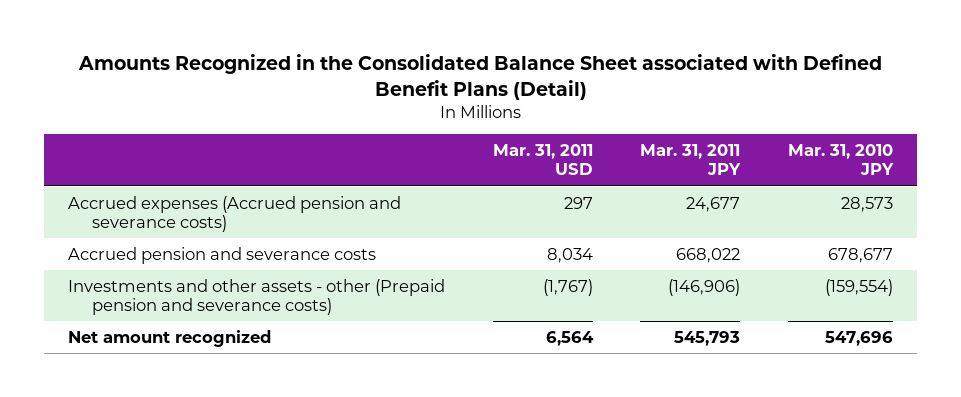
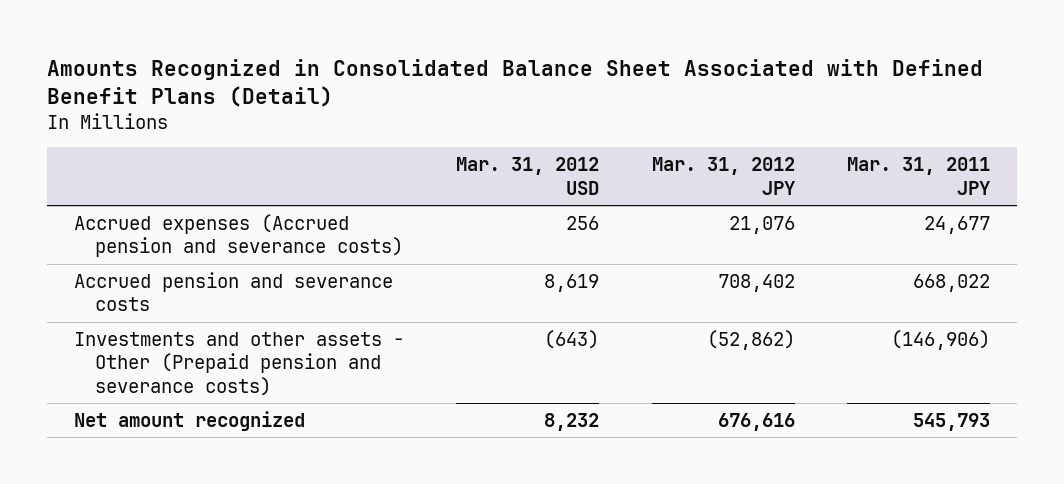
[77,54,882,100] Amounts Recognized in the Consolidated Balance Sheet associated with Defined Benefit Plans (Detail) -> [47,58,984,108] Amounts Recognized in Consolidated Balance Sheet Associated with Defined Benefit Plans (Detail)
[492,144,593,176] Mar. 31, 2011 USD -> none
[787,144,894,176] Mar. 31, 2010 JPY -> none
none -> [456,157,600,195] Mar. 31, 2012 USD
none -> [651,157,795,195] Mar. 31, 2012 JPY
[68,278,446,315] Investments and other assets - other (Prepaid pension and severance costs) -> [73,331,404,396] Investments and other assets - Other (Prepaid pension and severance costs)

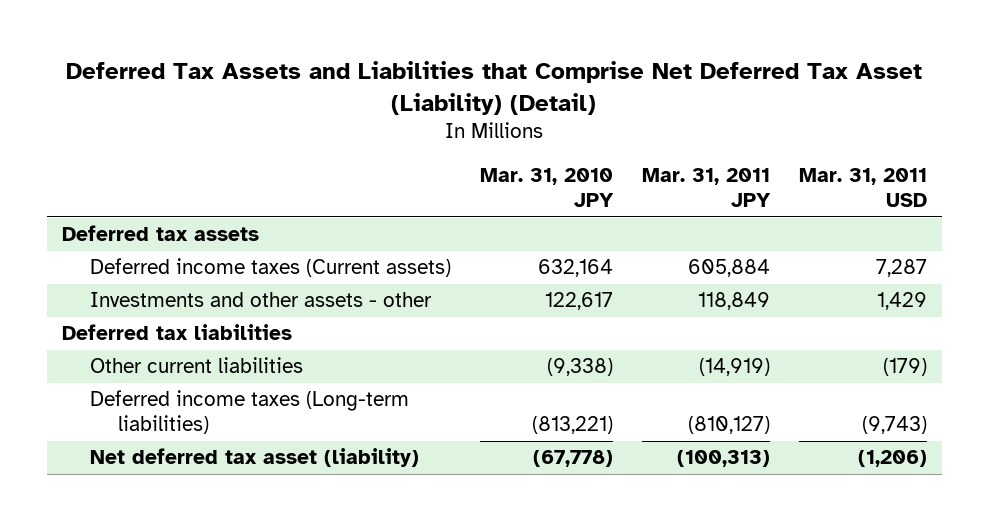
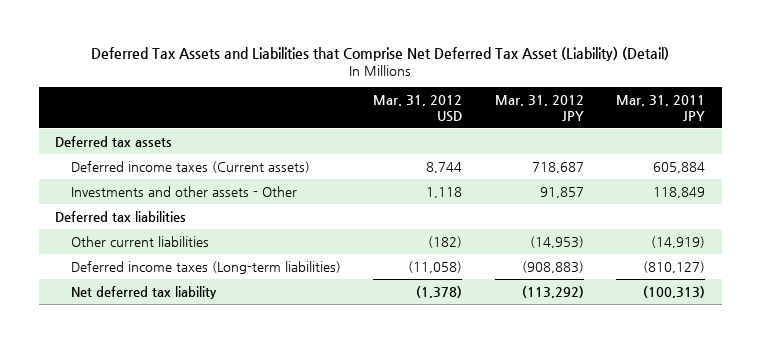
[480,168,615,208] Mar. 31, 2010 JPY -> none
[799,168,928,208] Mar. 31, 2011 USD -> none
none -> [373,94,463,122] Mar. 31, 2012 USD
none -> [494,94,584,121] Mar. 31, 2012 JPY
[89,292,432,308] Investments and other assets - other -> [70,185,297,197] Investments and other assets - Other
[89,448,419,468] Net deferred tax asset (liability) -> [70,285,217,299] Net deferred tax liability

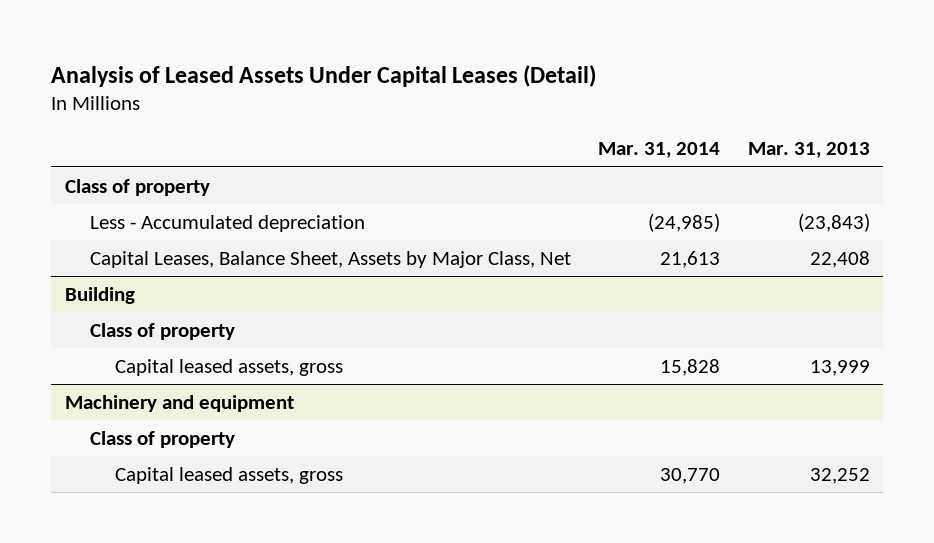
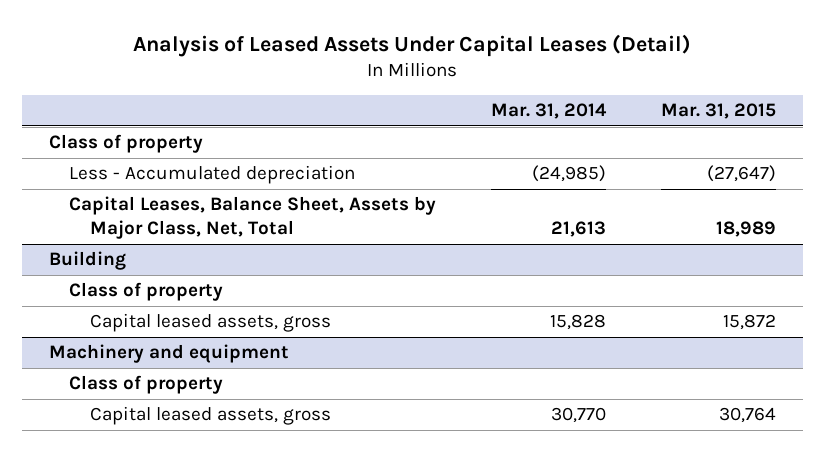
[747,142,870,159] Mar. 31, 2013 -> none
none -> [660,103,776,120] Mar. 31, 2015
[90,250,572,268] Capital Leases, Balance Sheet, Assets by Major Class, Net -> [69,196,437,240] Capital Leases, Balance Sheet, Assets by Major Class, Net, Total

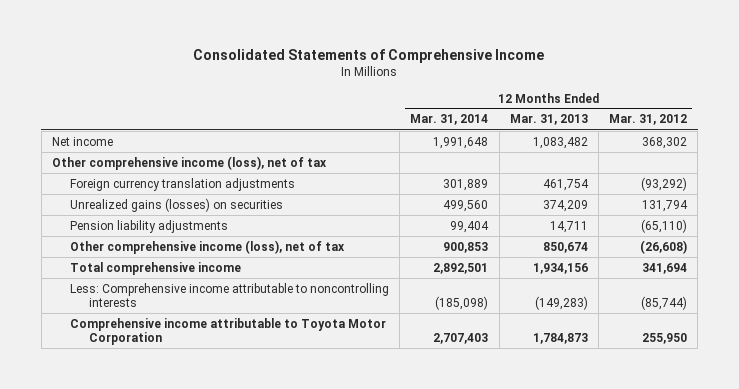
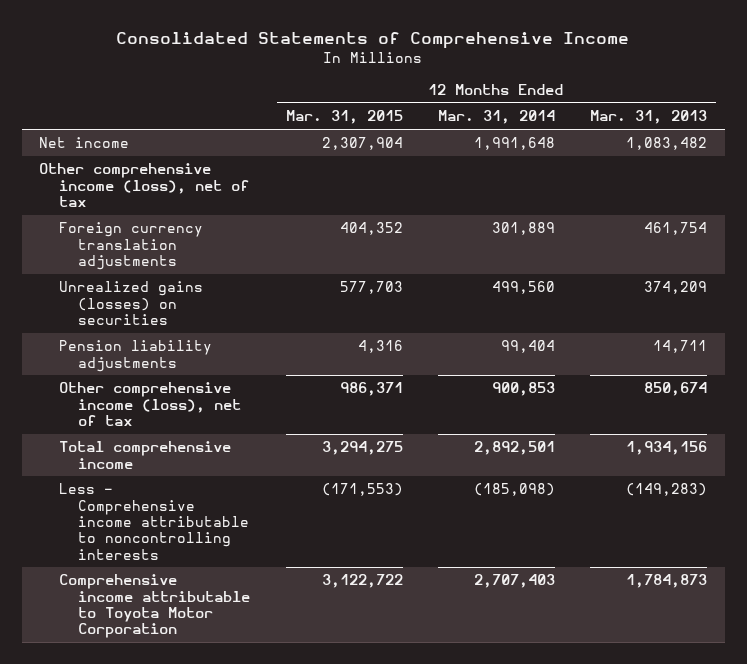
[609,114,688,126] Mar. 31, 2012 -> none
none -> [285,110,403,125] Mar. 31, 2015
[70,282,390,308] Less: Comprehensive income attributable to noncontrolling interests -> [58,483,250,560] Less - Comprehensive income attributable to noncontrolling interests

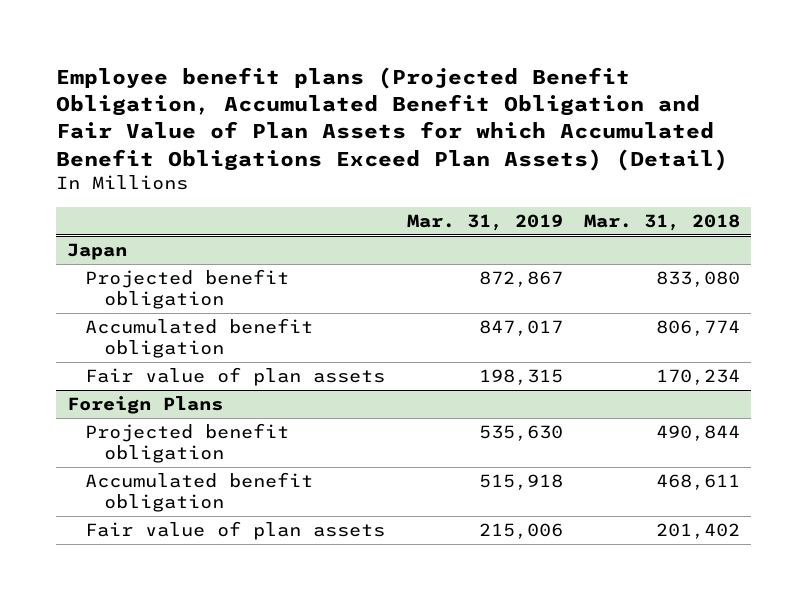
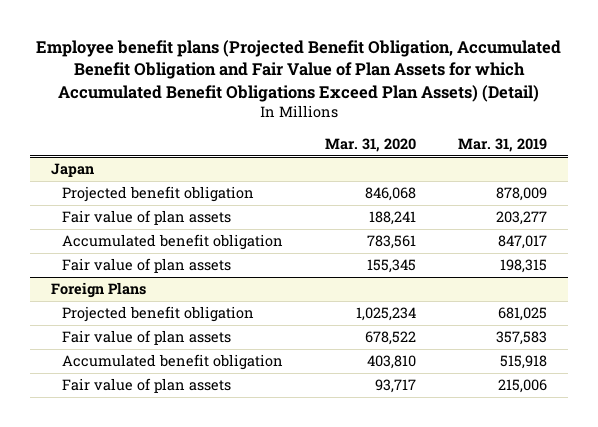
[584,214,741,232] Mar. 31, 2018 -> none
none -> [324,137,416,152] Mar. 31, 2020
[478,271,563,288] 872,867 -> [496,187,548,202] 878,009
none -> [61,210,231,226] Fair value of plan assets
[478,425,563,442] 535,630 -> [498,307,548,322] 681,025
none -> [61,330,231,346] Fair value of plan assets

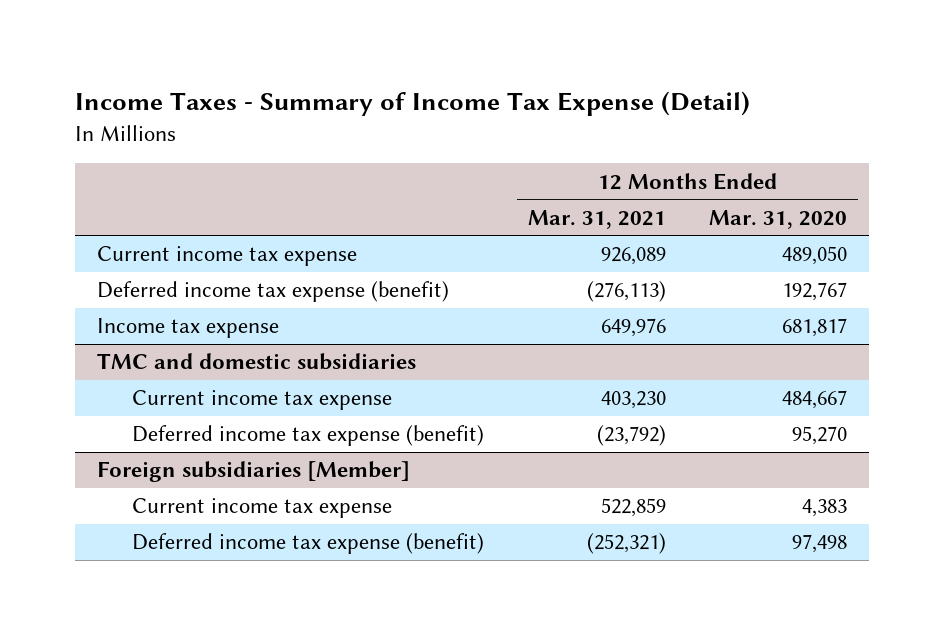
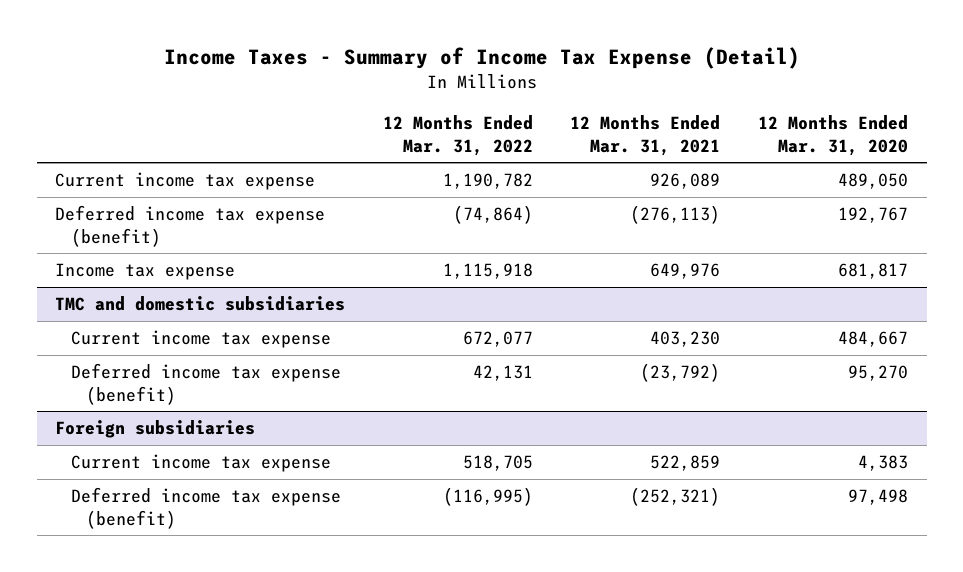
none -> [382,115,533,156] 12 Months Ended Mar. 31, 2022
[96,461,410,483] Foreign subsidiaries [Member] -> [55,420,256,439] Foreign subsidiaries

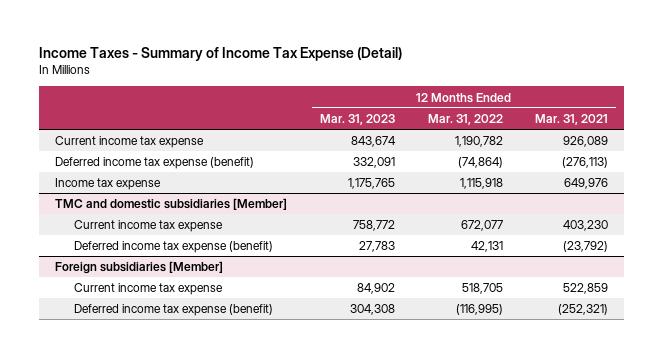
[757,115,908,156] 12 Months Ended Mar. 31, 2020 -> none
none -> [319,114,395,126] Mar. 31, 2023
[55,296,346,312] TMC and domestic subsidiaries -> [55,198,288,211] TMC and domestic subsidiaries [Member]
[55,420,256,439] Foreign subsidiaries -> [55,261,224,275] Foreign subsidiaries [Member]

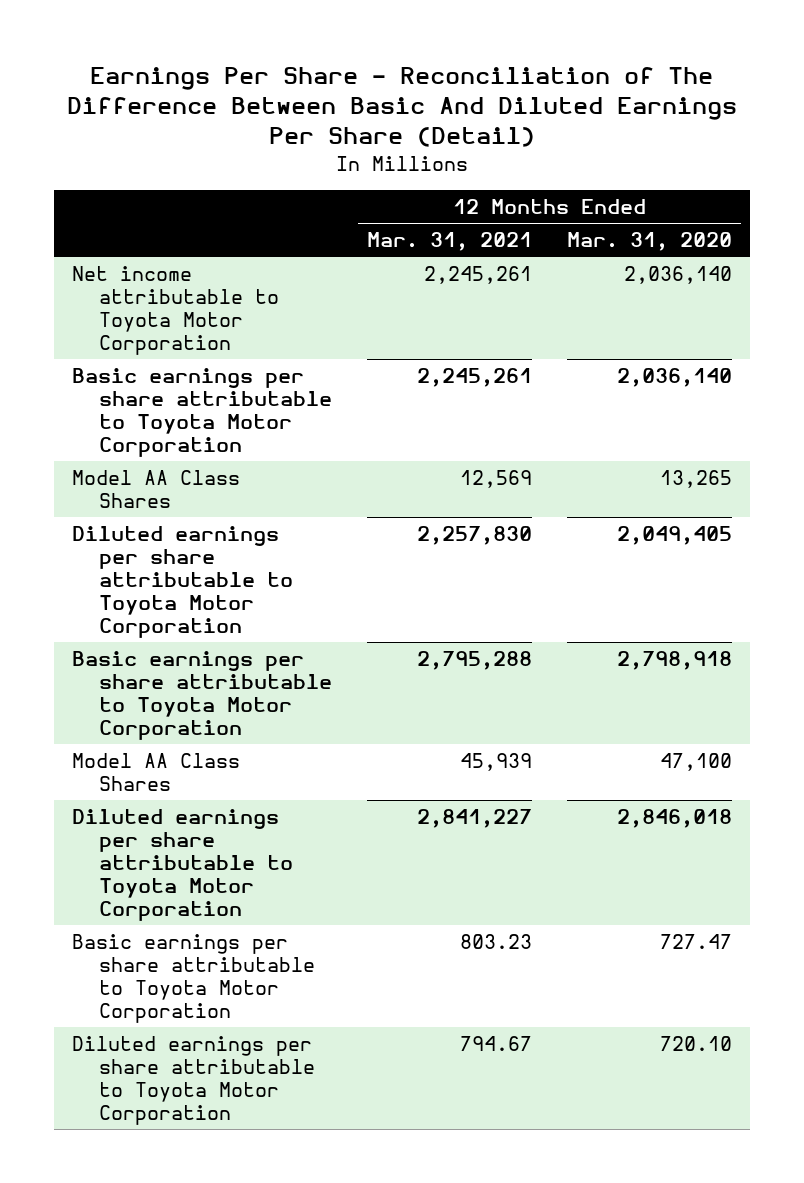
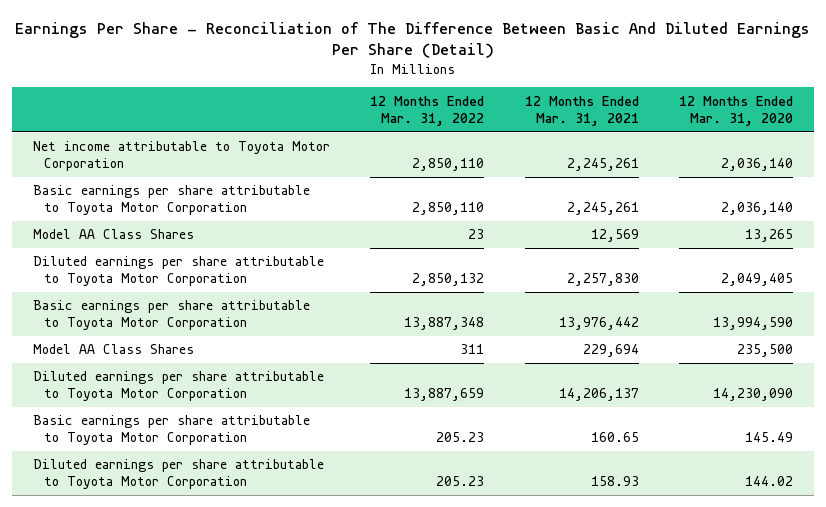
none -> [370,95,485,126] 12 Months Ended Mar. 31, 2022
[416,650,532,670] 2,795,288 -> [558,317,639,331] 13,976,442
[617,650,733,670] 2,798,918 -> [713,317,794,331] 13,994,590
[459,752,532,771] 45,939 -> [582,344,639,358] 229,694
[660,752,733,771] 47,100 -> [737,344,794,358] 235,500
[416,808,532,828] 2,841,227 -> [558,388,639,402] 14,206,137
[617,808,733,828] 2,846,018 -> [713,388,794,402] 14,230,090
[459,933,532,949] 803.23 -> [590,432,639,443] 160.65
[660,933,733,949] 727.47 -> [745,432,794,443] 145.49
[459,1035,532,1051] 794.67 -> [590,476,639,487] 158.93
[660,1035,733,1051] 720.10 -> [745,476,794,487] 144.02

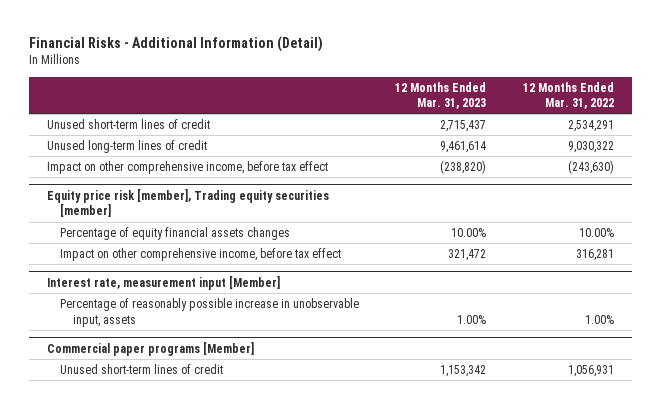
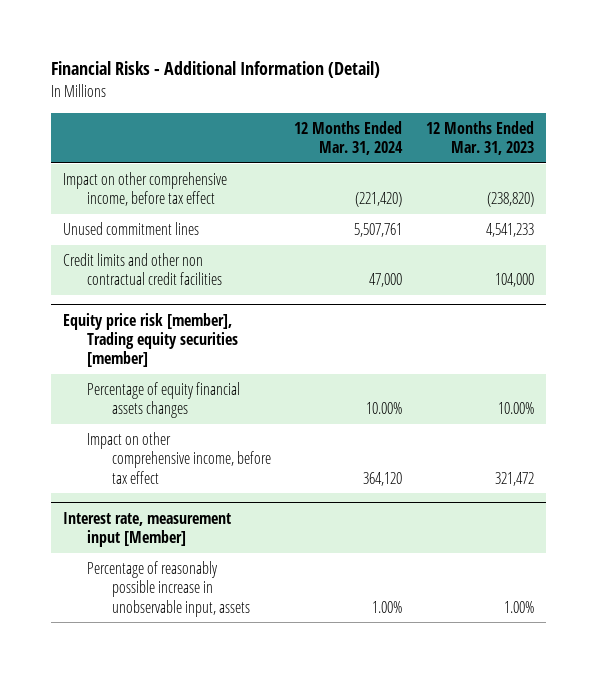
[522,81,614,110] 12 Months Ended Mar. 31, 2022 -> none
none -> [294,120,404,155] 12 Months Ended Mar. 31, 2024
[46,118,210,129] Unused short-term lines of credit -> none
[46,139,207,153] Unused long-term lines of credit -> none
none -> [62,221,199,235] Unused commitment lines
none -> [62,252,223,286] Credit limits and other non contractual credit facilities
[46,341,254,356] Commercial paper programs [Member] -> none
[59,363,223,374] Unused short-term lines of credit -> none

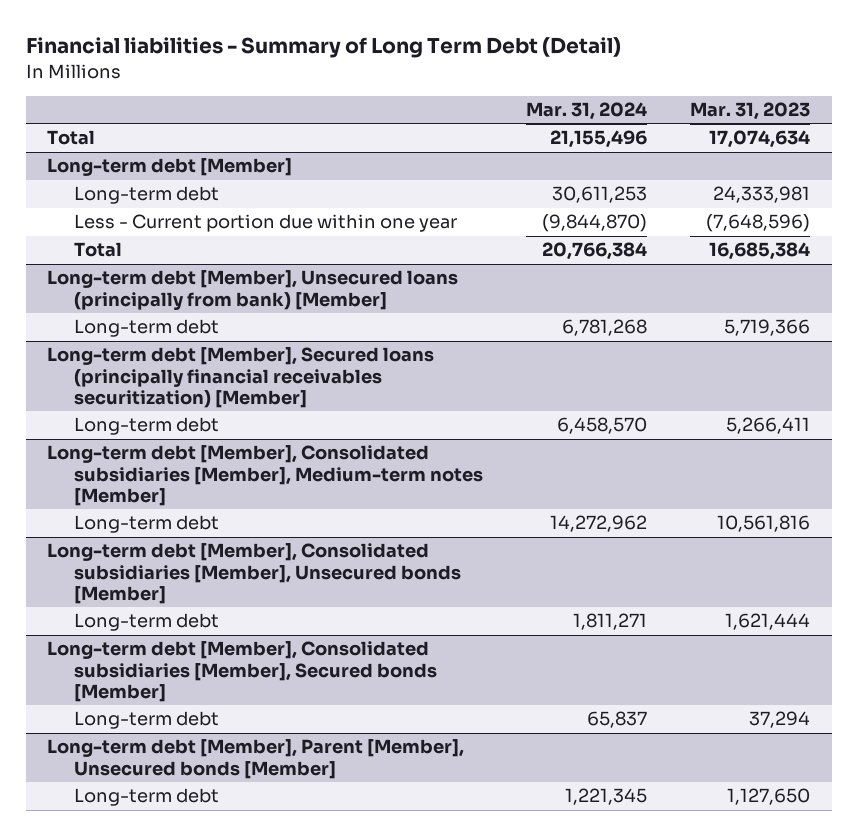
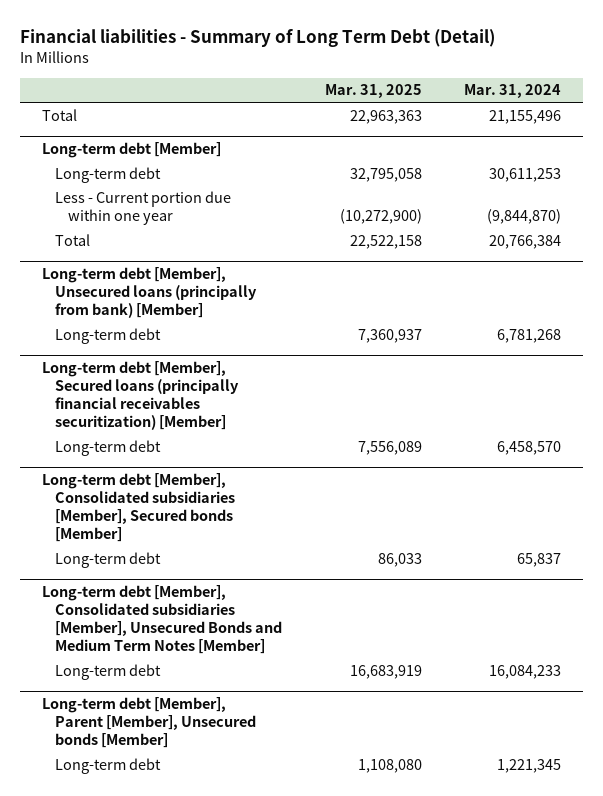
[690,101,811,120] Mar. 31, 2023 -> none
none -> [324,84,422,99] Mar. 31, 2025
[47,445,484,506] Long-term debt [Member], Consolidated subsidiaries [Member], Medium-term notes [Member] -> none
[74,515,220,534] Long-term debt -> none
[47,543,462,604] Long-term debt [Member], Consolidated subsidiaries [Member], Unsecured bonds [Member] -> none
[74,613,220,632] Long-term debt -> none
none -> [41,584,282,655] Long-term debt [Member], Consolidated subsidiaries [Member], Unsecured Bonds and Medium Term Notes [Member]
none -> [54,663,161,680] Long-term debt

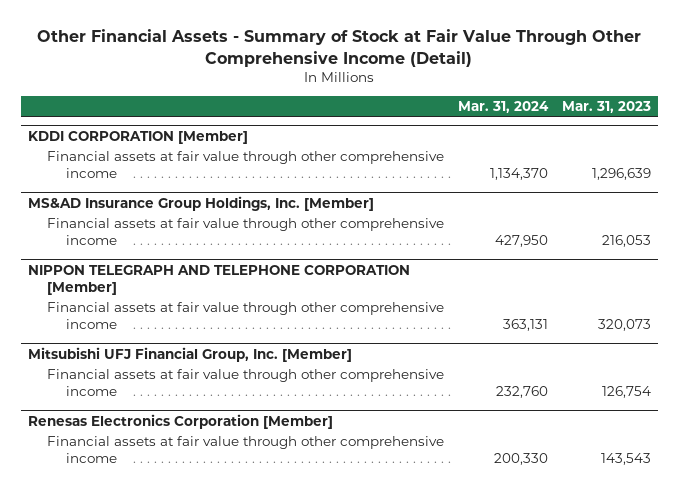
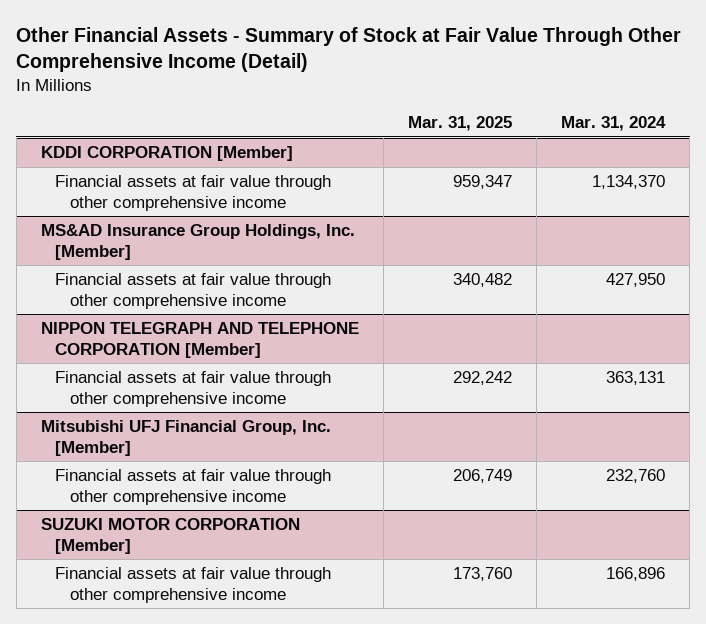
[561,100,651,113] Mar. 31, 2023 -> none
none -> [408,116,513,132] Mar. 31, 2025
[27,413,333,429] Renesas Electronics Corporation [Member] -> none
none -> [40,518,300,554] SUZUKI MOTOR CORPORATION [Member]
[493,453,548,466] 200,330 -> [606,567,666,582] 166,896

